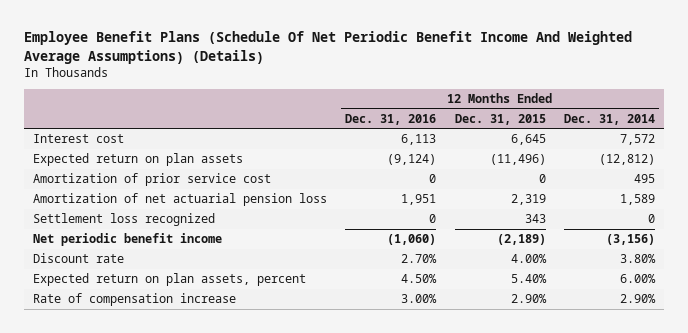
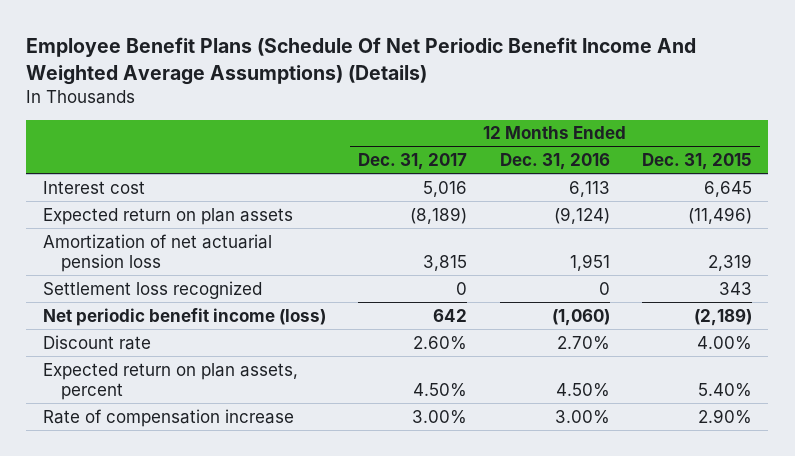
[563,113,655,125] Dec. 31, 2014 -> none
none -> [358,153,468,171] Dec. 31, 2017
[32,173,271,187] Amortization of prior service cost -> none
[32,233,222,247] Net periodic benefit income -> [42,307,326,326] Net periodic benefit income (loss)

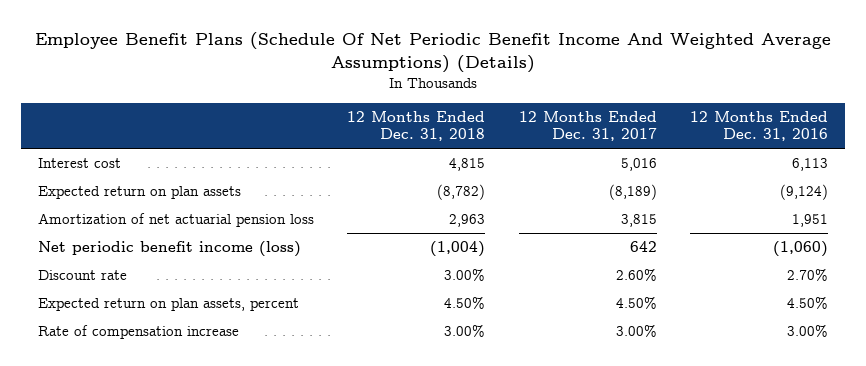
[642,153,753,171] Dec. 31, 2015 -> none
none -> [347,111,486,142] 12 Months Ended Dec. 31, 2018
[42,280,262,299] Settlement loss recognized -> none

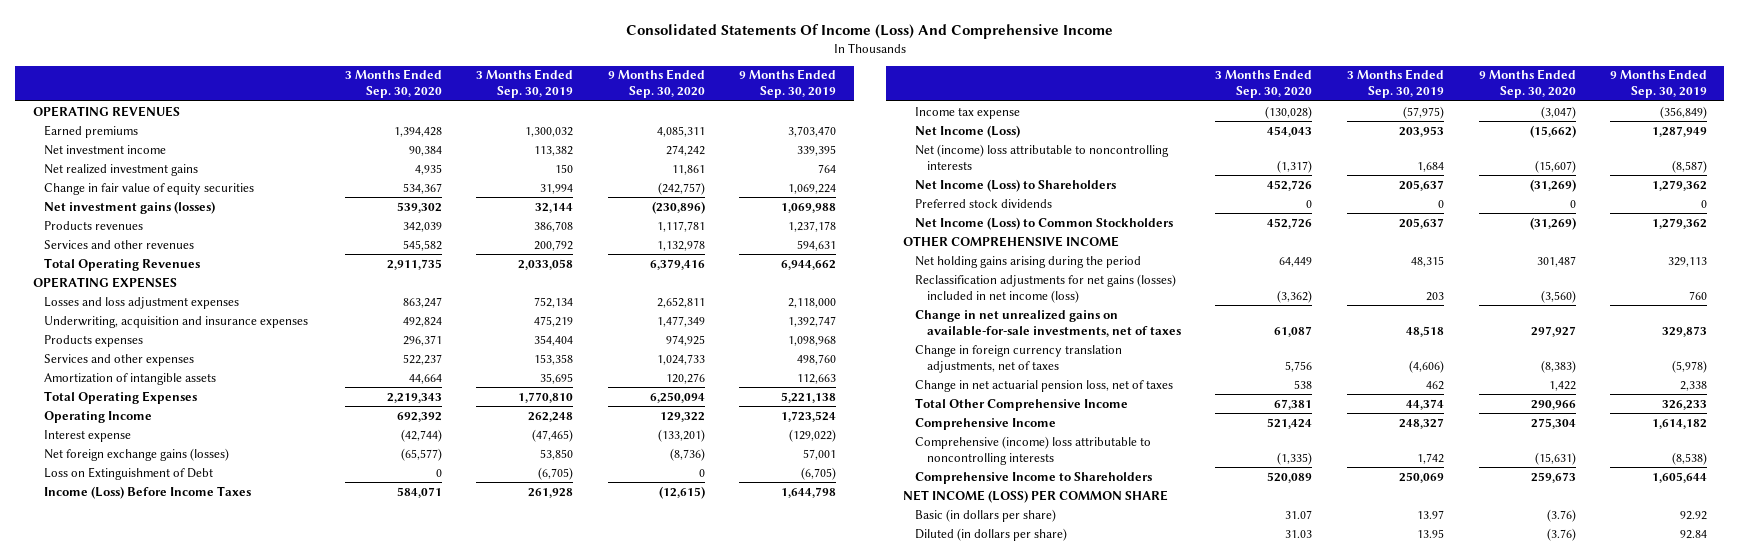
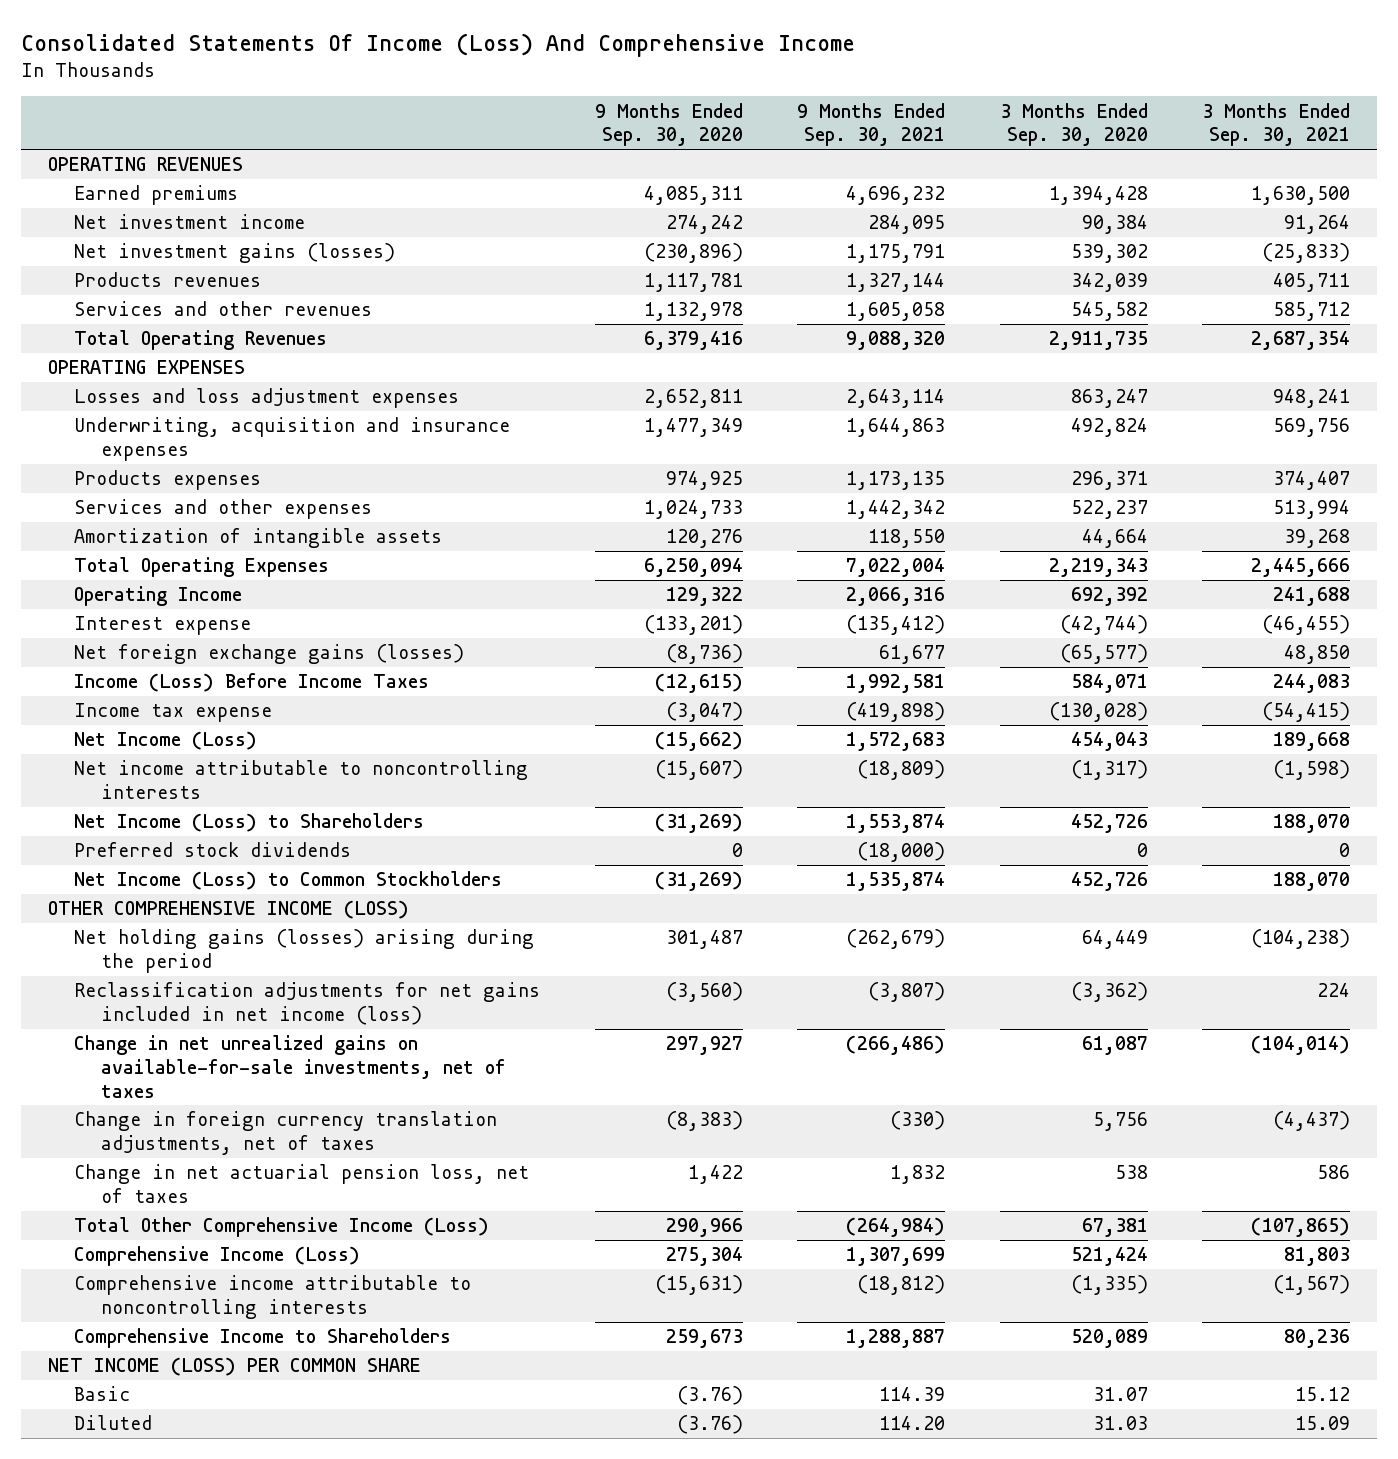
[476,69,574,99] 3 Months Ended Sep. 30, 2019 -> none
[739,69,837,99] 9 Months Ended Sep. 30, 2019 -> none
none -> [797,102,946,147] 9 Months Ended Sep. 30, 2021
none -> [1202,102,1351,147] 3 Months Ended Sep. 30, 2021
[44,163,199,176] Net realized investment gains -> none
[44,182,255,195] Change in fair value of equity securities -> none
[44,466,214,480] Loss on Extinguishment of Debt -> none
[915,143,1170,170] Net (income) loss attributable to noncontrolling interests -> [74,760,529,799] Net income attributable to noncontrolling interests
[903,235,1120,247] OTHER COMPREHENSIVE INCOME -> [47,900,409,920] OTHER COMPREHENSIVE INCOME (LOSS)
[915,255,1142,268] Net holding gains arising during the period -> [74,929,535,973] Net holding gains (losses) arising during the period
[915,273,1177,303] Reclassification adjustments for net gains (losses) included in net income (loss) -> [74,982,541,1025] Reclassification adjustments for net gains included in net income (loss)
[915,397,1129,411] Total Other Comprehensive Income -> [74,1217,490,1238] Total Other Comprehensive Income (Loss)
[915,417,1057,430] Comprehensive Income -> [74,1246,361,1267] Comprehensive Income (Loss)
[915,435,1152,465] Comprehensive (income) loss attributable to noncontrolling interests -> [74,1275,472,1319] Comprehensive income attributable to noncontrolling interests
[915,508,1057,522] Basic (in dollars per share) -> [74,1386,131,1402] Basic
[915,527,1068,541] Diluted (in dollars per share) -> [74,1415,153,1431] Diluted

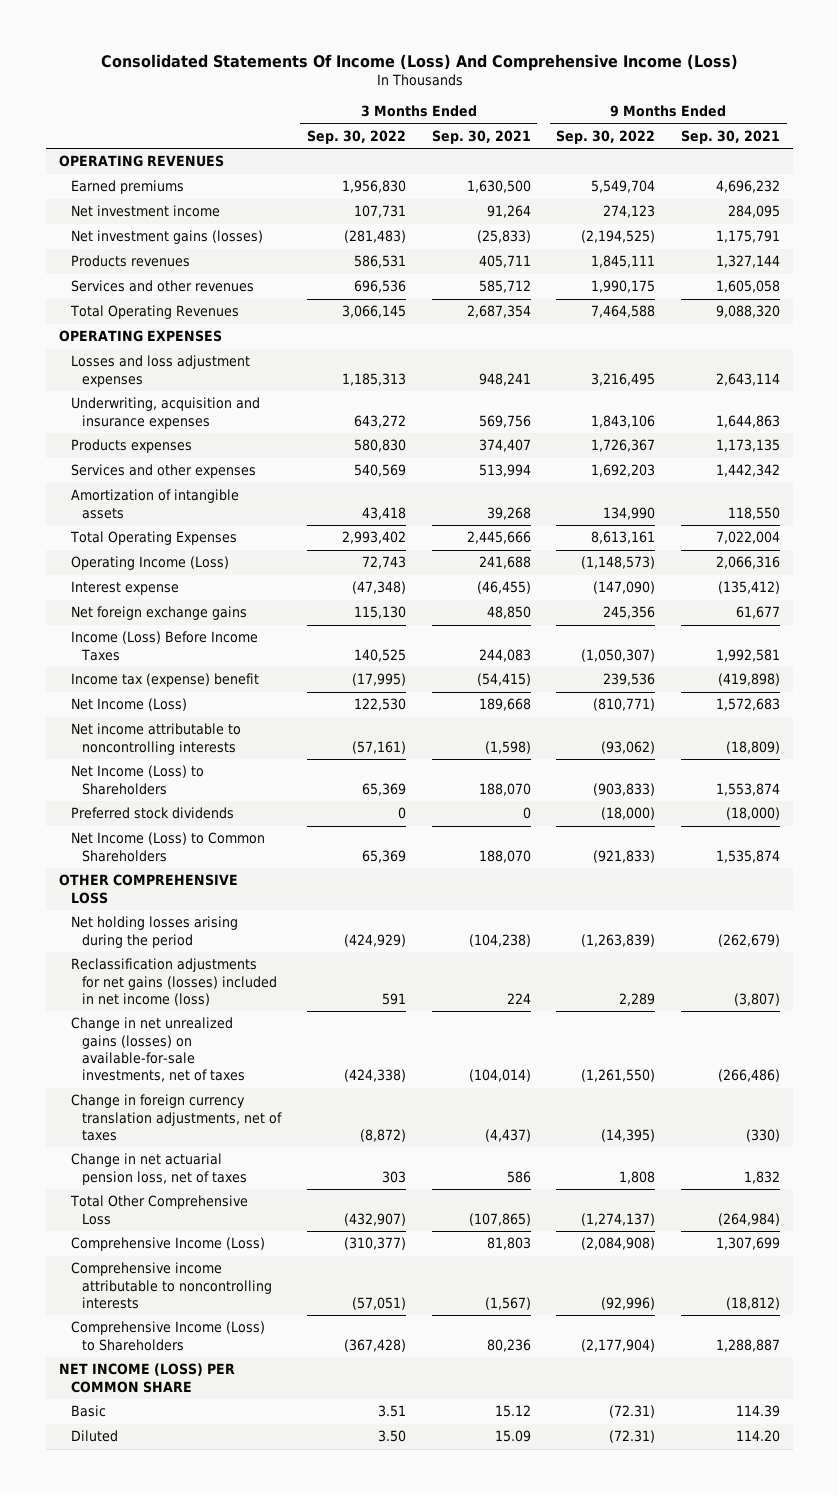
[20,32,855,57] Consolidated Statements Of Income (Loss) And Comprehensive Income -> [100,54,738,72] Consolidated Statements Of Income (Loss) And Comprehensive Income (Loss)
[594,102,743,147] 9 Months Ended Sep. 30, 2020 -> none
[999,102,1148,147] 3 Months Ended Sep. 30, 2020 -> none
none -> [306,129,406,144] Sep. 30, 2022
none -> [556,129,656,144] Sep. 30, 2022
[74,586,243,607] Operating Income -> [70,556,229,571] Operating Income (Loss)
[74,644,465,665] Net foreign exchange gains (losses) -> [70,606,247,621] Net foreign exchange gains
[74,703,273,723] Income tax expense -> [70,673,259,688] Income tax (expense) benefit
[74,871,503,891] Net Income (Loss) to Common Stockholders -> [70,832,265,862] Net Income (Loss) to Common Shareholders
[47,900,409,920] OTHER COMPREHENSIVE INCOME (LOSS) -> [58,874,238,904] OTHER COMPREHENSIVE LOSS
[74,929,535,973] Net holding gains (losses) arising during the period -> [70,916,238,948] Net holding losses arising during the period
[74,982,541,1025] Reclassification adjustments for net gains included in net income (loss) -> [70,958,278,1006] Reclassification adjustments for net gains (losses) included in net income (loss)
[74,1035,506,1098] Change in net unrealized gains on available-for-sale investments, net of taxes -> [70,1017,246,1083] Change in net unrealized gains (losses) on available-for-sale investments, net of taxes
[74,1217,490,1238] Total Other Comprehensive Income (Loss) -> [69,1195,248,1225] Total Other Comprehensive Loss
[74,1328,452,1349] Comprehensive Income to Shareholders -> [70,1321,265,1351] Comprehensive Income (Loss) to Shareholders

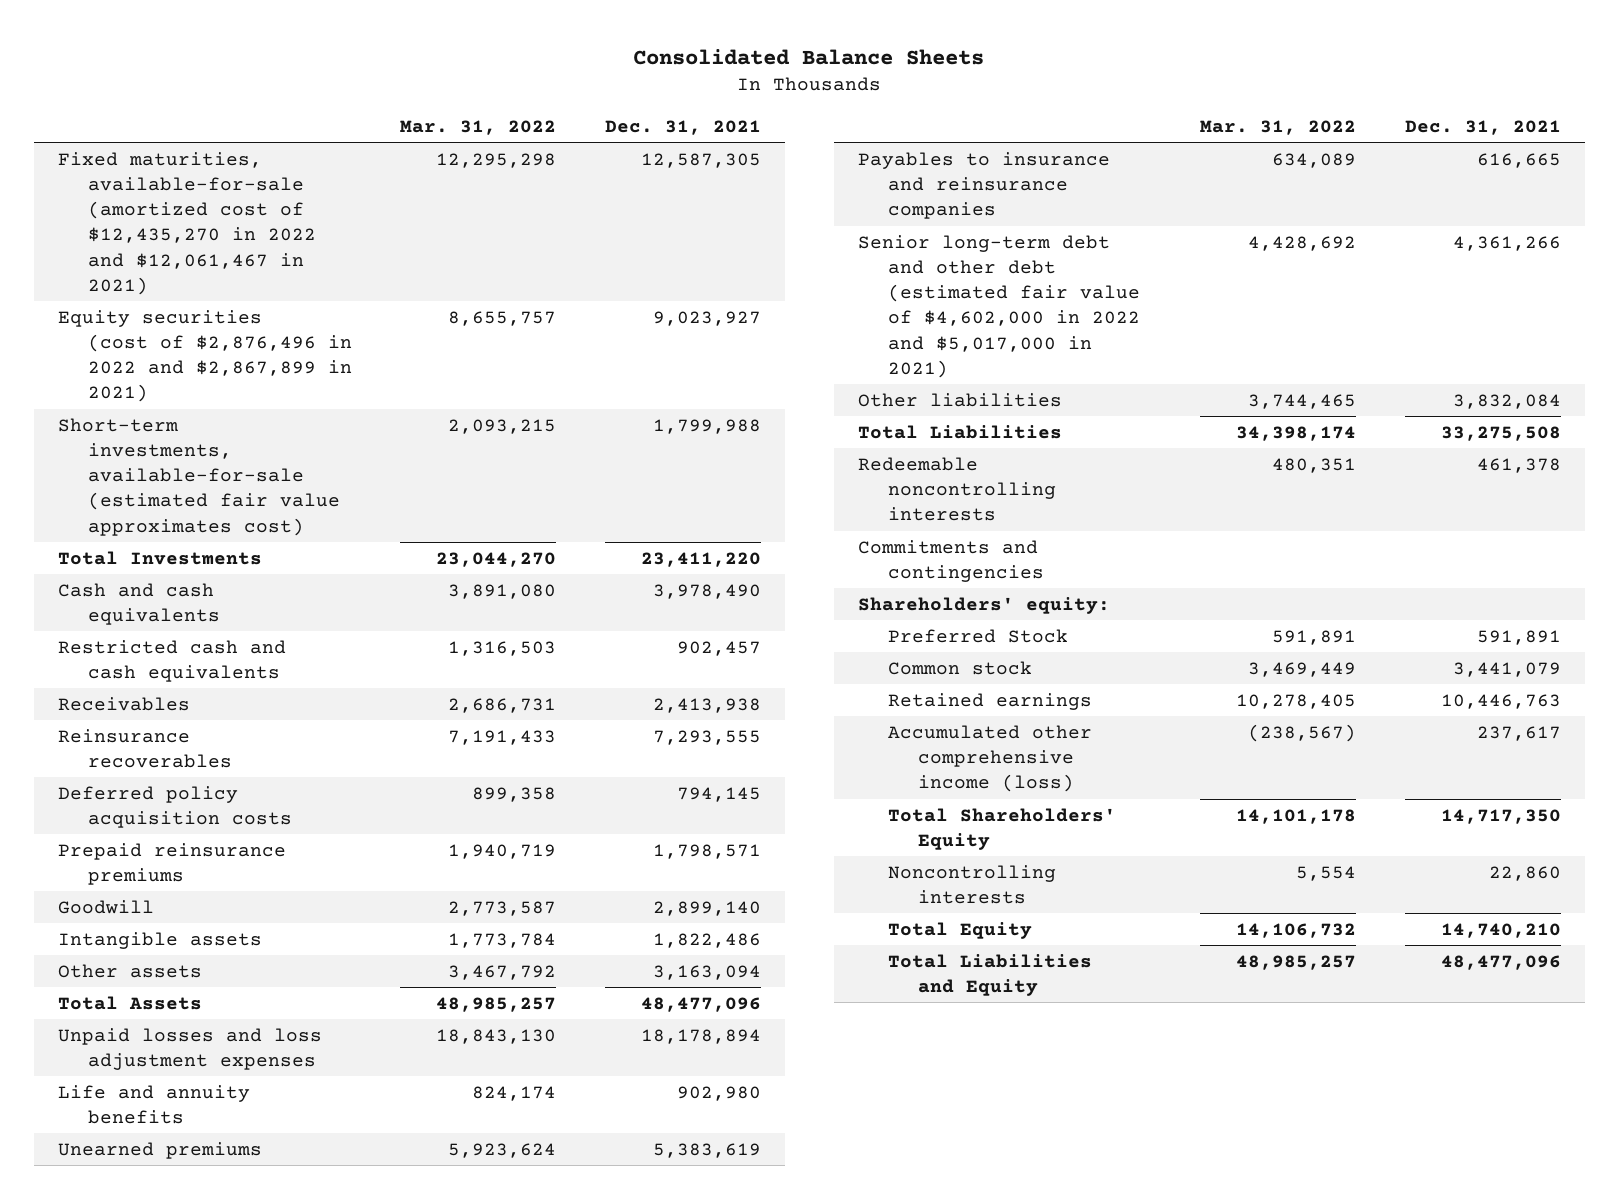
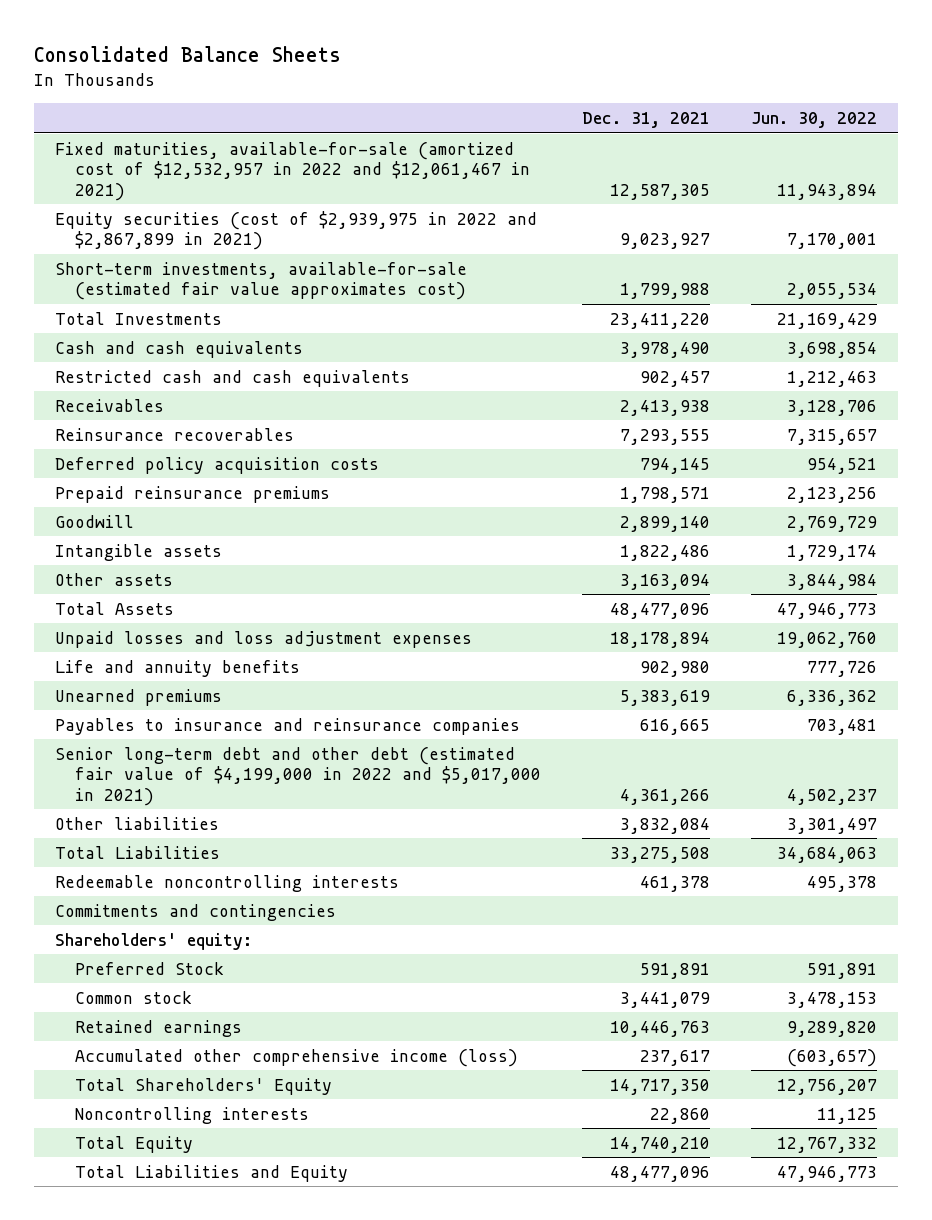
[400,119,557,135] Mar. 31, 2022 -> none
none -> [751,112,878,129] Jun. 30, 2022
[57,151,317,295] Fixed maturities, available-for-sale (amortized cost of $12,435,270 in 2022 and $12,061,467 in 2021) -> [55,141,530,201] Fixed maturities, available-for-sale (amortized cost of $12,532,957 in 2022 and $12,061,467 in 2021)
[57,309,353,403] Equity securities (cost of $2,876,496 in 2022 and $2,867,899 in 2021) -> [55,210,538,251] Equity securities (cost of $2,939,975 in 2022 and $2,867,899 in 2021)
[857,234,1141,378] Senior long-term debt and other debt (estimated fair value of $4,602,000 in 2022 and $5,017,000 in 2021) -> [55,746,541,806] Senior long-term debt and other debt (estimated fair value of $4,199,000 in 2022 and $5,017,000 in 2021)

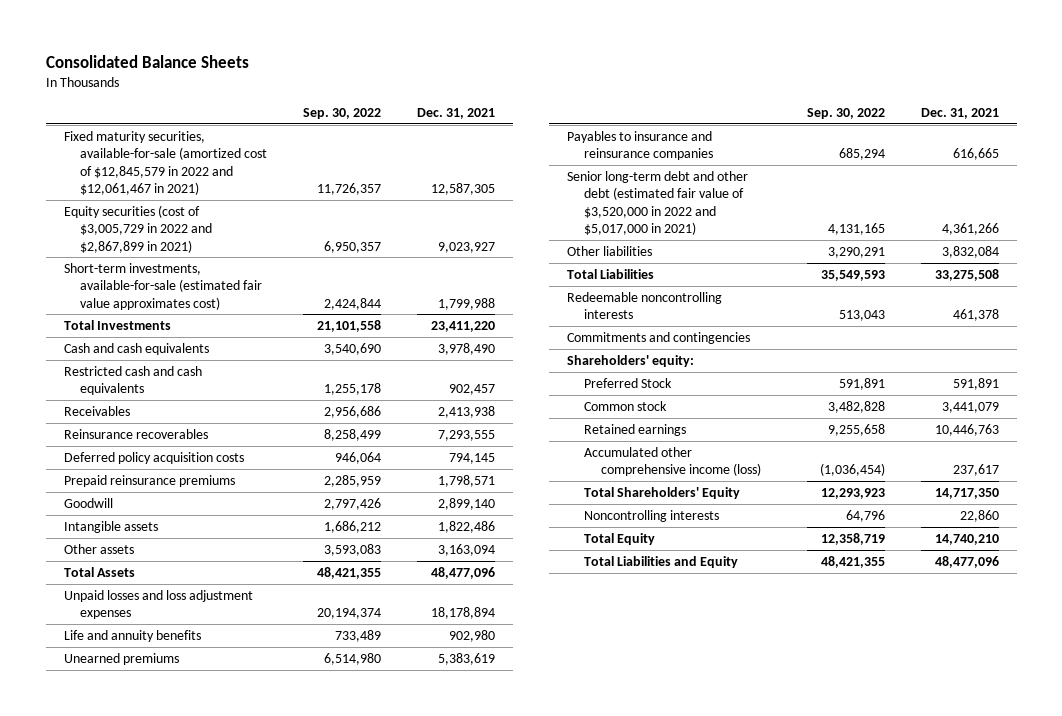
[751,112,878,129] Jun. 30, 2022 -> none
none -> [303,108,382,120] Sep. 30, 2022
[55,141,530,201] Fixed maturities, available-for-sale (amortized cost of $12,532,957 in 2022 and $12,061,467 in 2021) -> [63,131,268,195] Fixed maturity securities, available-for-sale (amortized cost of $12,845,579 in 2022 and $12,061,467 in 2021)
[55,210,538,251] Equity securities (cost of $2,939,975 in 2022 and $2,867,899 in 2021) -> [63,205,213,253] Equity securities (cost of $3,005,729 in 2022 and $2,867,899 in 2021)
[55,746,541,806] Senior long-term debt and other debt (estimated fair value of $4,199,000 in 2022 and $5,017,000 in 2021) -> [566,171,748,235] Senior long-term debt and other debt (estimated fair value of $3,520,000 in 2022 and $5,017,000 in 2021)

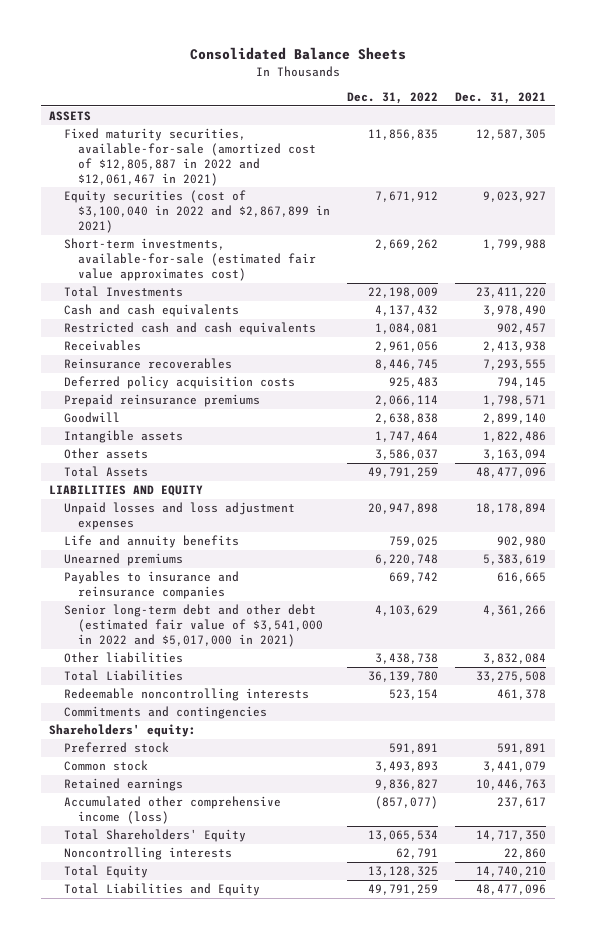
[303,108,382,120] Sep. 30, 2022 -> none
none -> [347,91,439,104] Dec. 31, 2022
none -> [49,111,92,122] ASSETS
[63,131,268,195] Fixed maturity securities, available-for-sale (amortized cost of $12,845,579 in 2022 and $12,061,467 in 2021) -> [63,128,317,186] Fixed maturity securities, available-for-sale (amortized cost of $12,805,887 in 2022 and $12,061,467 in 2021)
[63,205,213,253] Equity securities (cost of $3,005,729 in 2022 and $2,867,899 in 2021) -> [63,190,331,233] Equity securities (cost of $3,100,040 in 2022 and $2,867,899 in 2021)
none -> [49,485,204,497] LIABILITIES AND EQUITY
[566,171,748,235] Senior long-term debt and other debt (estimated fair value of $3,520,000 in 2022 and $5,017,000 in 2021) -> [63,604,324,647] Senior long-term debt and other debt (estimated fair value of $3,541,000 in 2022 and $5,017,000 in 2021)
[583,378,672,389] Preferred Stock -> [63,742,169,754] Preferred stock

